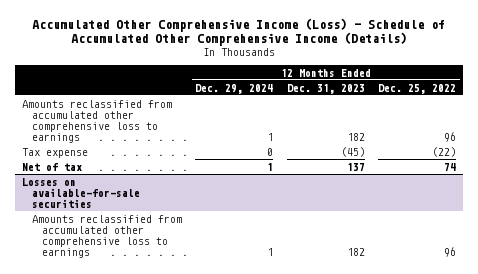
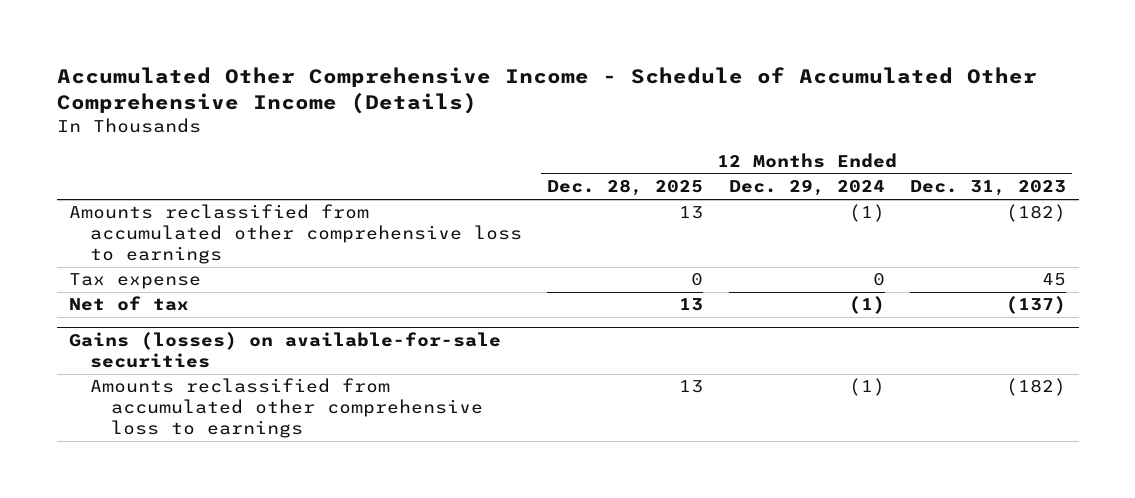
[31,18,445,47] Accumulated Other Comprehensive Income (Loss) - Schedule of Accumulated Other Comprehensive Income (Details) -> [56,66,1037,115] Accumulated Other Comprehensive Income - Schedule of Accumulated Other Comprehensive Income (Details)
[378,83,457,94] Dec. 25, 2022 -> none
none -> [547,179,704,197] Dec. 28, 2025
[267,132,274,141] 1 -> [848,204,885,223] (1)
[346,132,365,141] 182 -> [1006,204,1067,223] (182)
[340,146,365,157] (45) -> [1042,273,1067,287] 45
[267,162,274,171] 1 -> [848,296,885,315] (1)
[346,162,365,171] 137 -> [1006,296,1067,315] (137)
[21,177,140,208] Losses on available-for-sale securities -> [69,331,502,368] Gains (losses) on available-for-sale securities
[267,247,274,256] 1 -> [848,378,885,397] (1)
[346,247,365,256] 182 -> [1006,378,1067,397] (182)

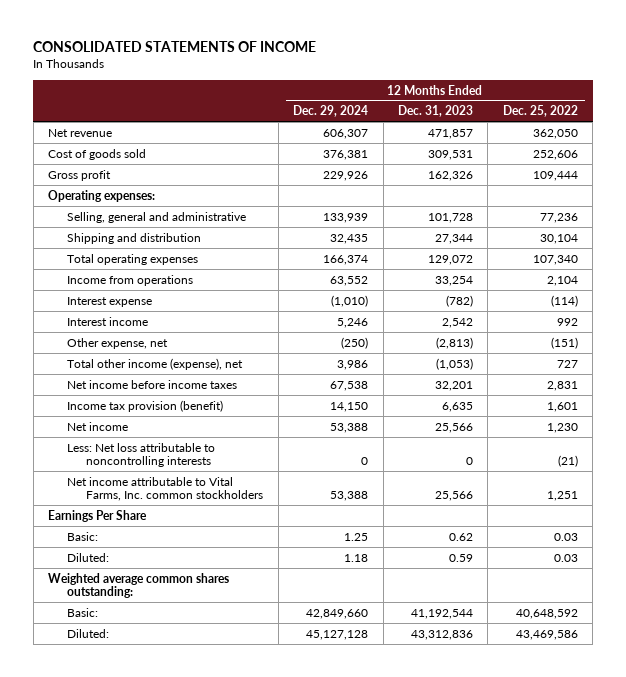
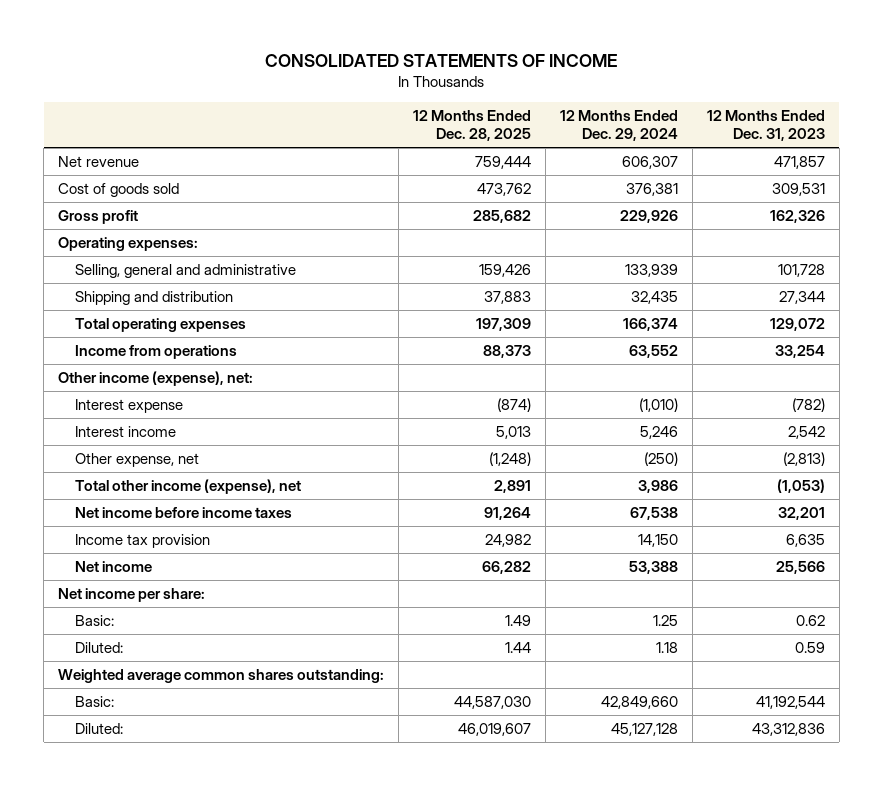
[502,105,578,118] Dec. 25, 2022 -> none
none -> [413,110,532,142] 12 Months Ended Dec. 28, 2025
none -> [58,370,254,386] Other income (expense), net:
[67,399,224,412] Income tax provision (benefit) -> [74,533,210,548] Income tax provision
[67,442,216,468] Less: Net loss attributable to noncontrolling interests -> none
[67,476,264,502] Net income attributable to Vital Farms, Inc. common stockholders -> none
[48,509,148,522] Earnings Per Share -> [58,587,206,602] Net income per share:

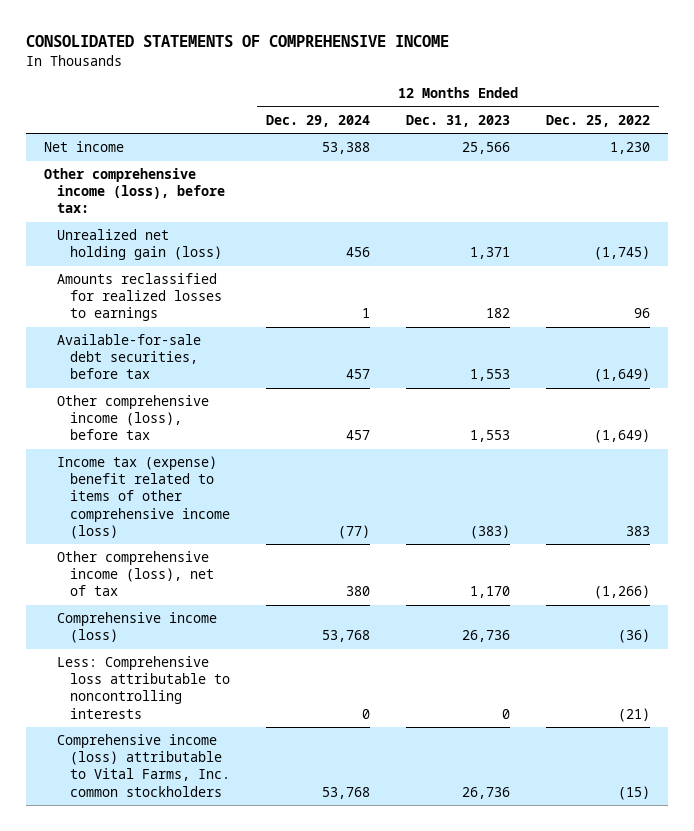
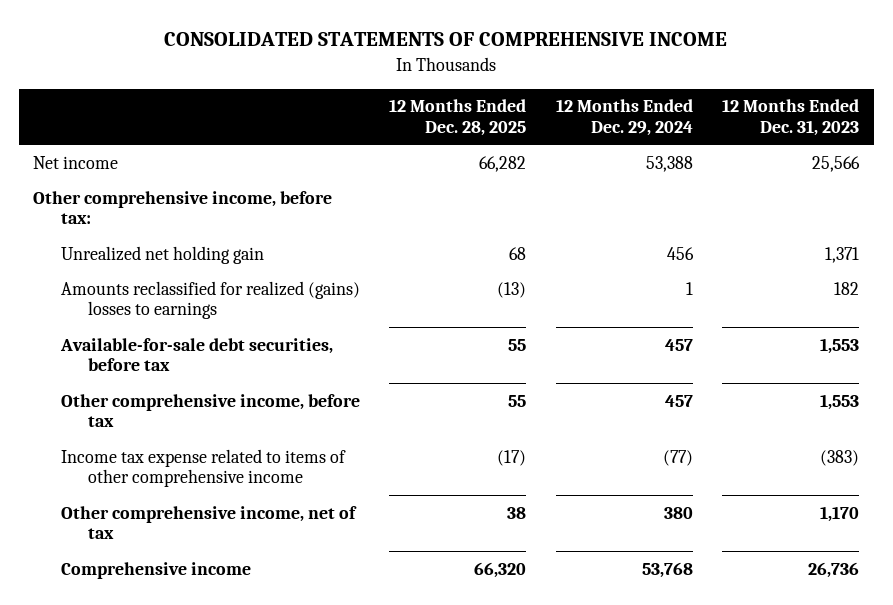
[545,114,650,127] Dec. 25, 2022 -> none
none -> [389,99,527,136] 12 Months Ended Dec. 28, 2025
[44,168,226,214] Other comprehensive income (loss), before tax: -> [33,190,333,225] Other comprehensive income, before tax:
[57,229,222,261] Unrealized net holding gain (loss) -> [60,245,264,264] Unrealized net holding gain
[57,273,222,322] Amounts reclassified for realized losses to earnings -> [60,280,360,320] Amounts reclassified for realized (gains) losses to earnings
[57,656,230,719] Less: Comprehensive loss attributable to noncontrolling interests -> none
[57,734,230,797] Comprehensive income (loss) attributable to Vital Farms, Inc. common stockholders -> none
[57,395,210,441] Other comprehensive income (loss), before tax -> [60,393,360,428] Other comprehensive income, before tax
[57,456,230,539] Income tax (expense) benefit related to items of other comprehensive income (loss) -> [60,448,346,488] Income tax expense related to items of other comprehensive income
[57,551,214,597] Other comprehensive income (loss), net of tax -> [60,505,357,540] Other comprehensive income, net of tax
[57,612,218,644] Comprehensive income (loss) -> [60,561,251,579] Comprehensive income

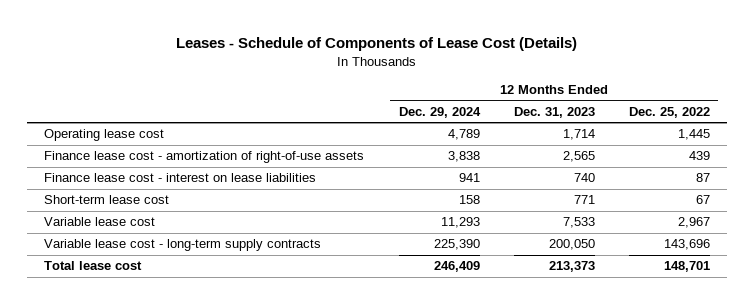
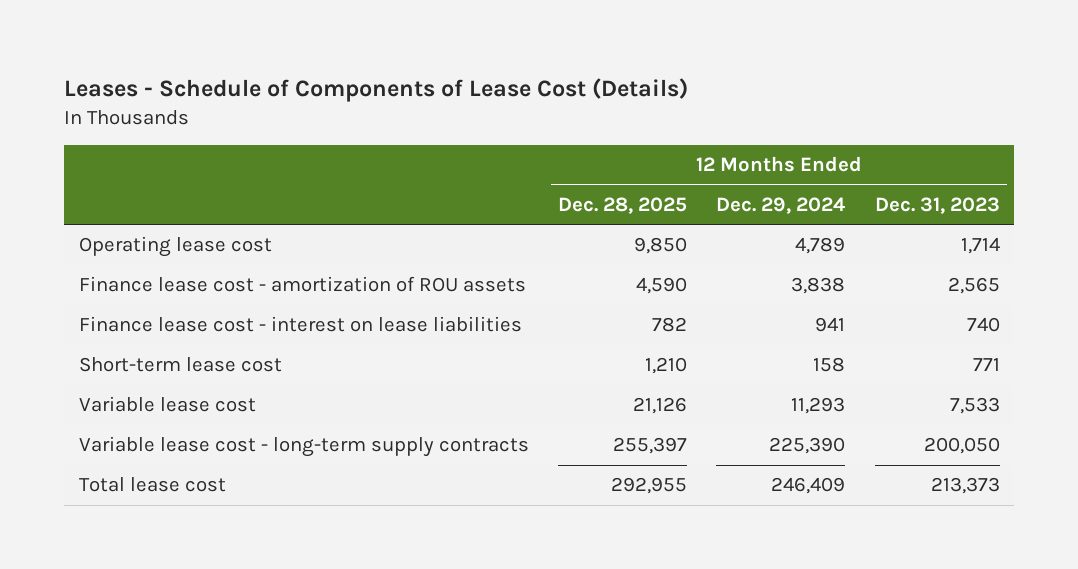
[628,106,710,118] Dec. 25, 2022 -> none
none -> [558,196,688,214] Dec. 28, 2025
[44,151,365,164] Finance lease cost - amortization of right-of-use assets -> [78,276,526,293] Finance lease cost - amortization of ROU assets

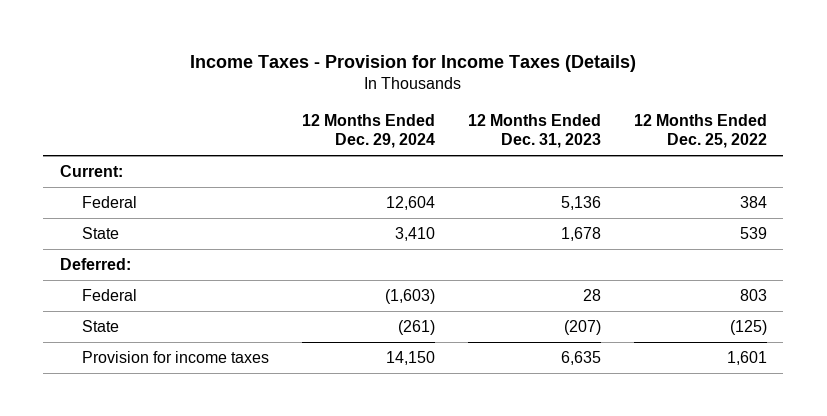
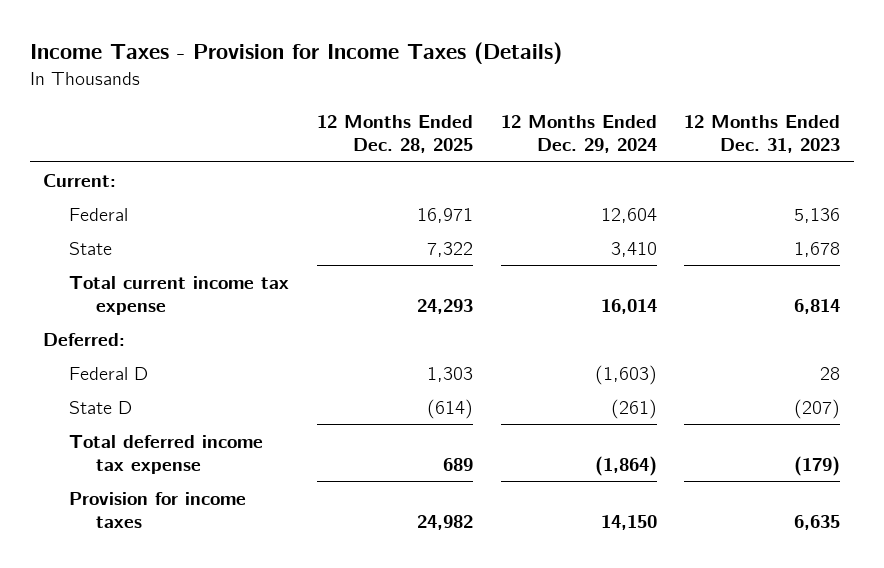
[633,114,767,149] 12 Months Ended Dec. 25, 2022 -> none
none -> [317,115,474,154] 12 Months Ended Dec. 28, 2025
none -> [69,275,290,315] Total current income tax expense
[81,288,137,301] Federal -> [69,366,149,380] Federal D
[81,319,119,332] State -> [69,400,133,414] State D
none -> [69,434,264,474] Total deferred income tax expense

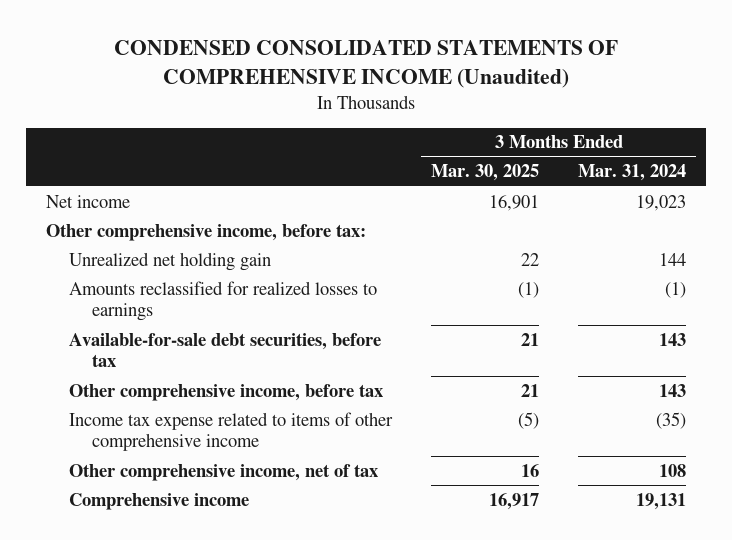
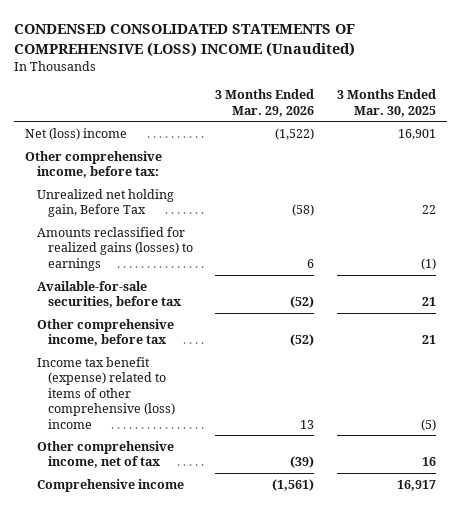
[114,40,619,88] CONDENSED CONSOLIDATED STATEMENTS OF COMPREHENSIVE INCOME (Unaudited) -> [14,23,356,57] CONDENSED CONSOLIDATED STATEMENTS OF COMPREHENSIVE (LOSS) INCOME (Unaudited)
[578,164,687,182] Mar. 31, 2024 -> none
none -> [215,89,315,117] 3 Months Ended Mar. 29, 2026
[45,194,130,208] Net income -> [25,127,128,140] Net (loss) income
[68,251,271,271] Unrealized net holding gain -> [36,188,174,218] Unrealized net holding gain, Before Tax
[68,280,377,322] Amounts reclassified for realized losses to earnings -> [36,226,194,271] Amounts reclassified for realized gains (losses) to earnings
[68,332,381,368] Available-for-sale debt securities, before tax -> [36,280,182,309] Available-for-sale securities, before tax
[68,411,393,452] Income tax expense related to items of other comprehensive income -> [36,356,176,429] Income tax benefit (expense) related to items of other comprehensive (loss) income

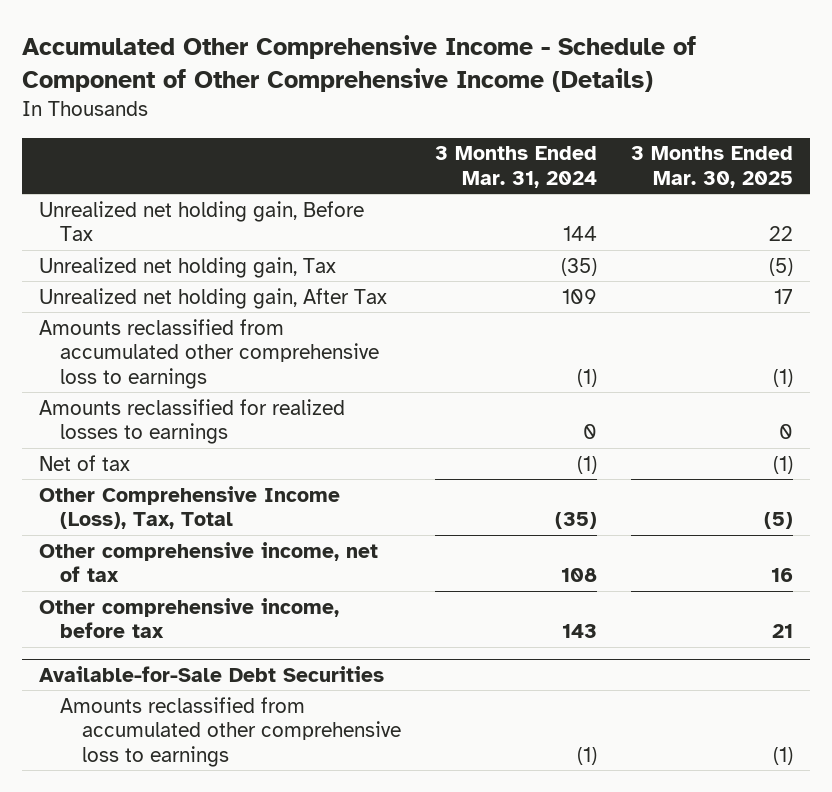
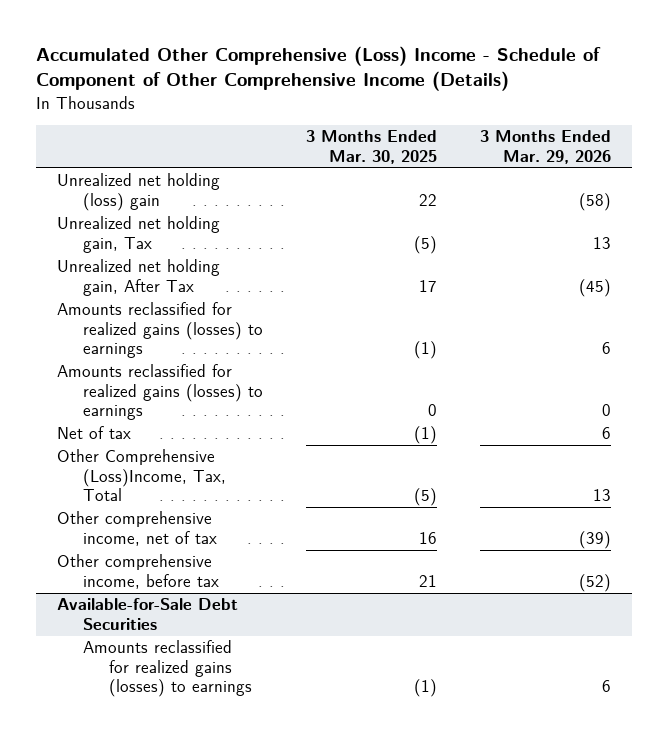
[21,34,696,92] Accumulated Other Comprehensive Income - Schedule of Component of Other Comprehensive Income (Details) -> [35,46,601,92] Accumulated Other Comprehensive (Loss) Income - Schedule of Component of Other Comprehensive Income (Details)
[434,146,597,189] 3 Months Ended Mar. 31, 2024 -> none
none -> [479,130,611,164] 3 Months Ended Mar. 29, 2026
[38,200,364,242] Unrealized net holding gain, Before Tax -> [57,173,221,211] Unrealized net holding (loss) gain
[38,318,380,390] Amounts reclassified from accumulated other comprehensive loss to earnings -> [57,302,264,359] Amounts reclassified for realized gains (losses) to earnings
[38,398,345,445] Amounts reclassified for realized losses to earnings -> [57,364,264,421] Amounts reclassified for realized gains (losses) to earnings
[38,485,340,530] Other Comprehensive Income (Loss), Tax, Total -> [57,449,227,502] Other Comprehensive (Loss)Income, Tax, Total
[60,696,401,768] Amounts reclassified from accumulated other comprehensive loss to earnings -> [83,640,253,698] Amounts reclassified for realized gains (losses) to earnings

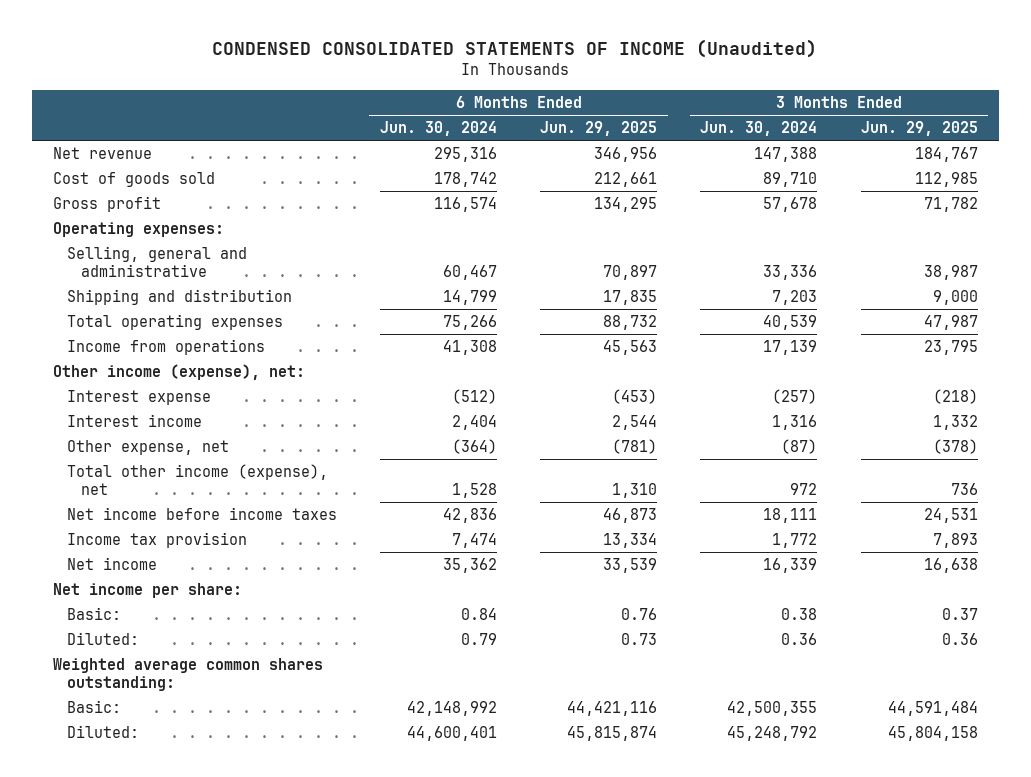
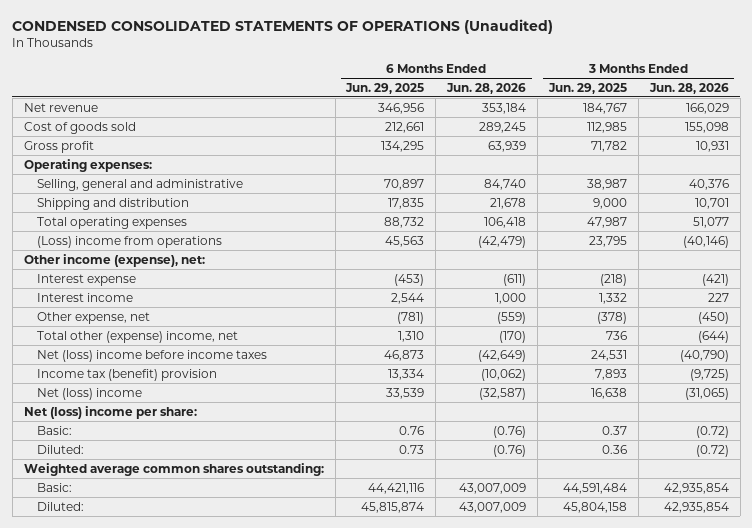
[212,38,818,58] CONDENSED CONSOLIDATED STATEMENTS OF INCOME (Unaudited) -> [12,19,554,35] CONDENSED CONSOLIDATED STATEMENTS OF OPERATIONS (Unaudited)
[380,121,498,137] Jun. 30, 2024 -> none
[700,121,818,137] Jun. 30, 2024 -> none
none -> [446,82,527,94] Jun. 28, 2026
none -> [648,82,729,94] Jun. 28, 2026
[67,339,266,356] Income from operations -> [37,235,223,248] (Loss) income from operations
[67,464,329,495] Total other income (expense), net -> [37,330,239,343] Total other (expense) income, net
[67,507,338,521] Net income before income taxes -> [37,349,268,362] Net (loss) income before income taxes
[67,532,248,549] Income tax provision -> [37,368,218,381] Income tax (benefit) provision
[67,557,158,571] Net income -> [37,387,143,400] Net (loss) income
[53,583,243,599] Net income per share: -> [23,405,197,419] Net (loss) income per share:

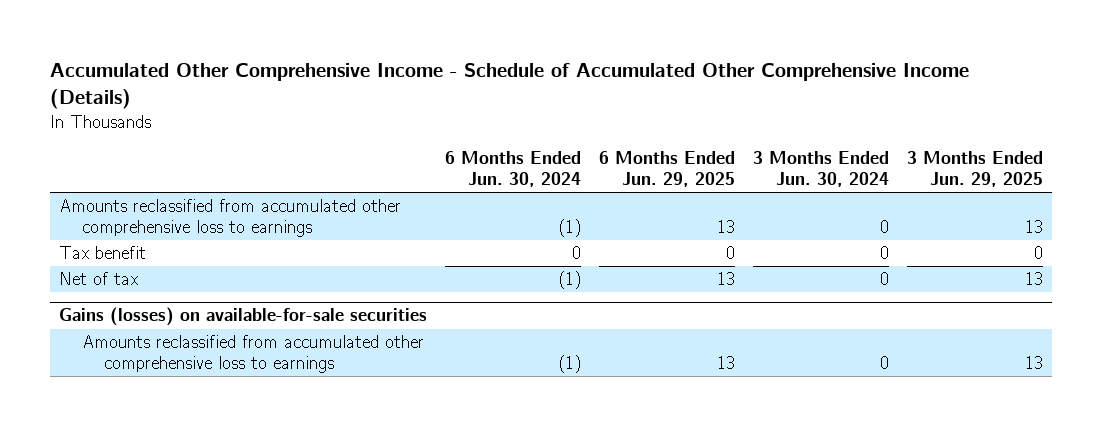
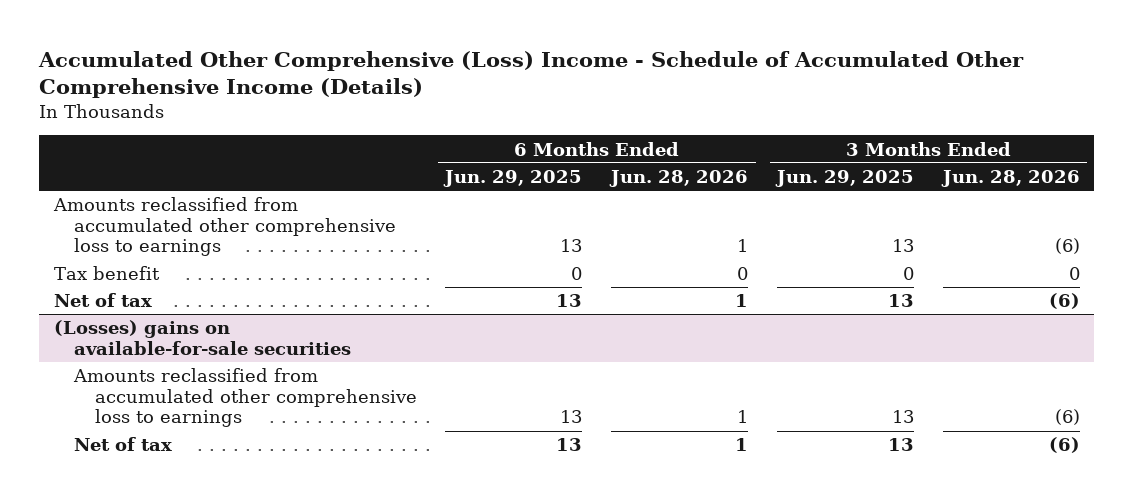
[50,63,970,110] Accumulated Other Comprehensive Income - Schedule of Accumulated Other Comprehensive Income (Details) -> [38,50,1025,98] Accumulated Other Comprehensive (Loss) Income - Schedule of Accumulated Other Comprehensive Income (Details)
[445,151,582,188] 6 Months Ended Jun. 30, 2024 -> none
[752,151,889,188] 3 Months Ended Jun. 30, 2024 -> none
none -> [609,170,749,188] Jun. 28, 2026
none -> [940,170,1080,188] Jun. 28, 2026
[59,307,428,327] Gains (losses) on available-for-sale securities -> [53,320,352,355] (Losses) gains on available-for-sale securities
none -> [74,437,173,452] Net of tax

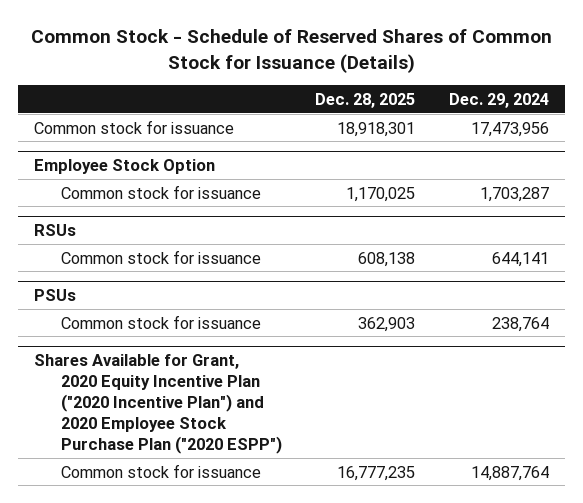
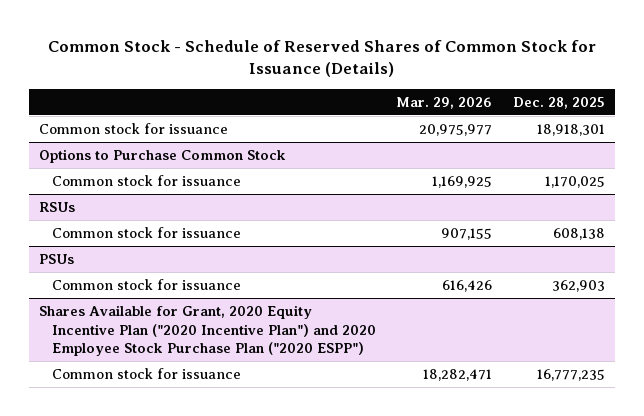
[448,92,549,108] Dec. 29, 2024 -> none
none -> [396,96,493,109] Mar. 29, 2026
[34,159,216,175] Employee Stock Option -> [39,148,287,163] Options to Purchase Common Stock

